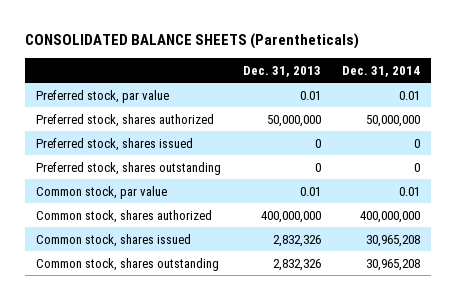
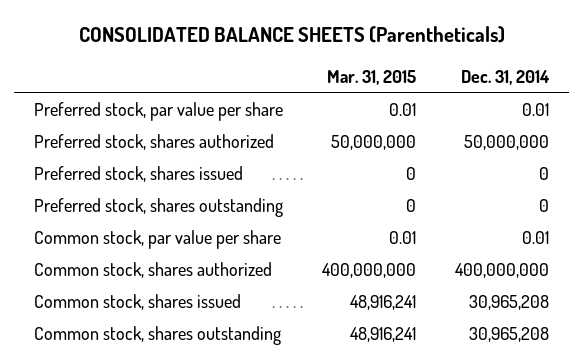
[242,65,321,77] Dec. 31, 2013 -> none
none -> [327,69,417,85] Mar. 31, 2015
[36,89,170,103] Preferred stock, par value -> [34,101,284,121] Preferred stock, par value per share
[36,185,168,199] Common stock, par value -> [34,229,282,249] Common stock, par value per share

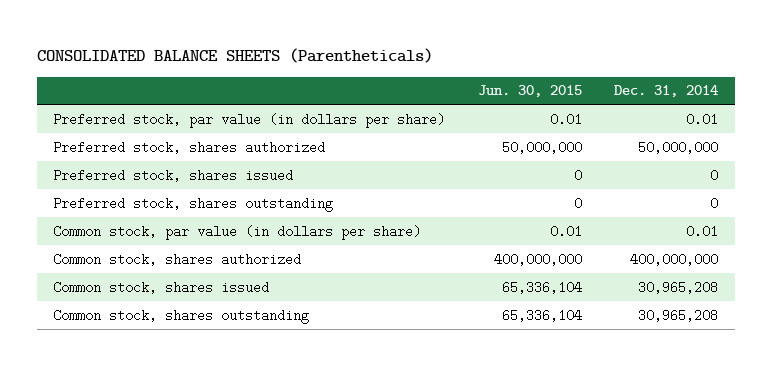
[327,69,417,85] Mar. 31, 2015 -> none
none -> [477,85,582,98] Jun. 30, 2015
[34,101,284,121] Preferred stock, par value per share -> [53,112,446,128] Preferred stock, par value (in dollars per share)
[34,229,282,249] Common stock, par value per share -> [53,224,422,240] Common stock, par value (in dollars per share)

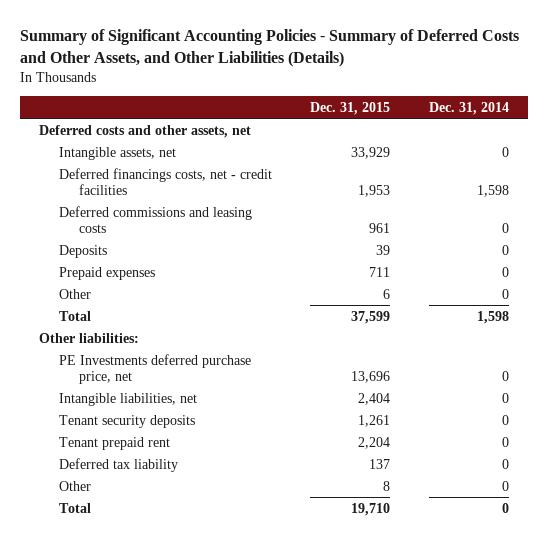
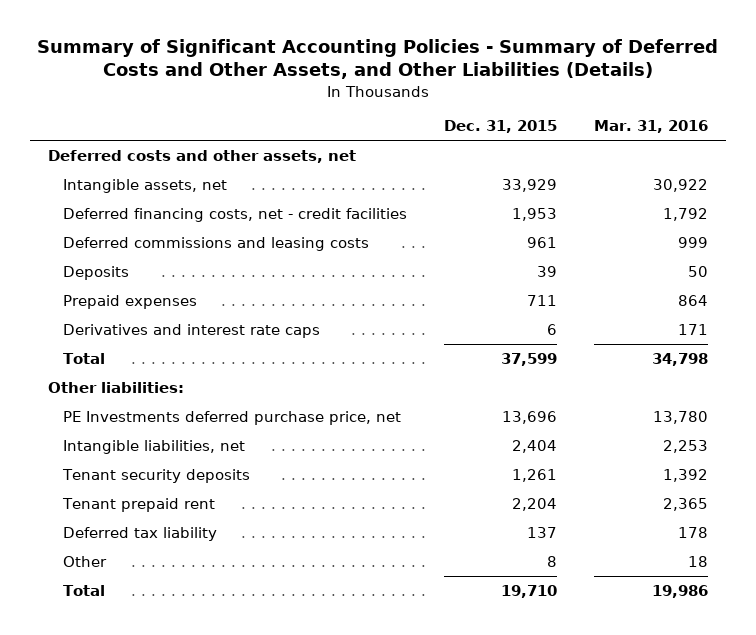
[428,101,509,115] Dec. 31, 2014 -> none
none -> [593,120,708,134] Mar. 31, 2016
[59,167,273,195] Deferred financings costs, net - credit facilities -> [63,207,408,222] Deferred financing costs, net - credit facilities
[59,288,92,299] Other -> [63,323,321,338] Derivatives and interest rate caps

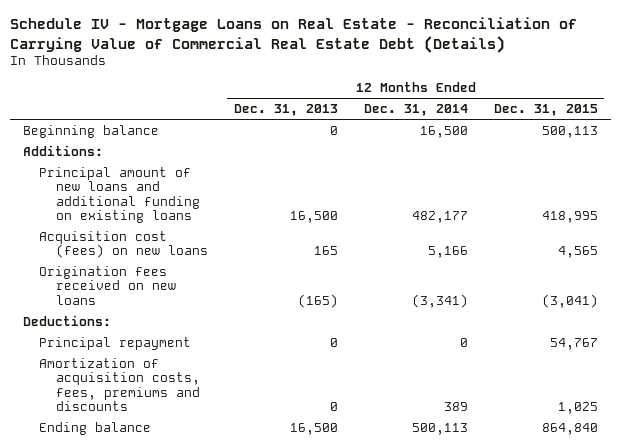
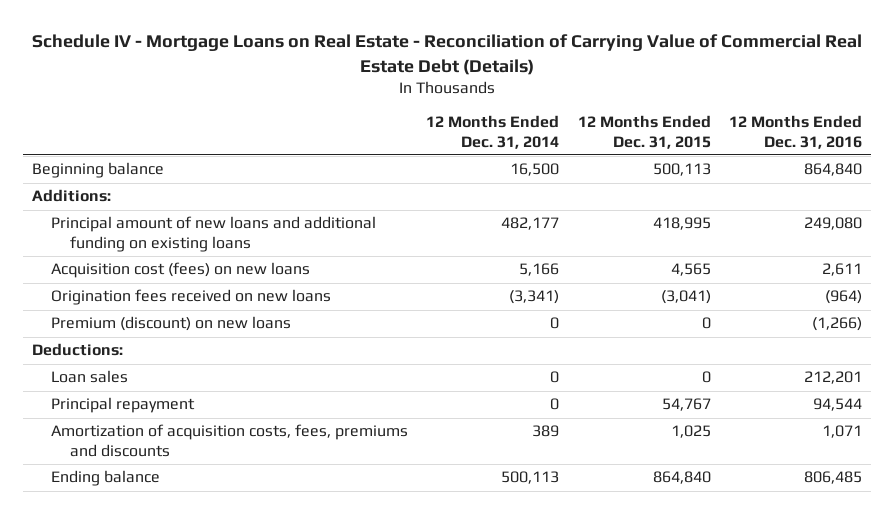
[233,104,338,117] Dec. 31, 2013 -> none
none -> [729,115,863,149] 12 Months Ended Dec. 31, 2016
none -> [51,316,292,332] Premium (discount) on new loans
none -> [51,370,129,384] Loan sales

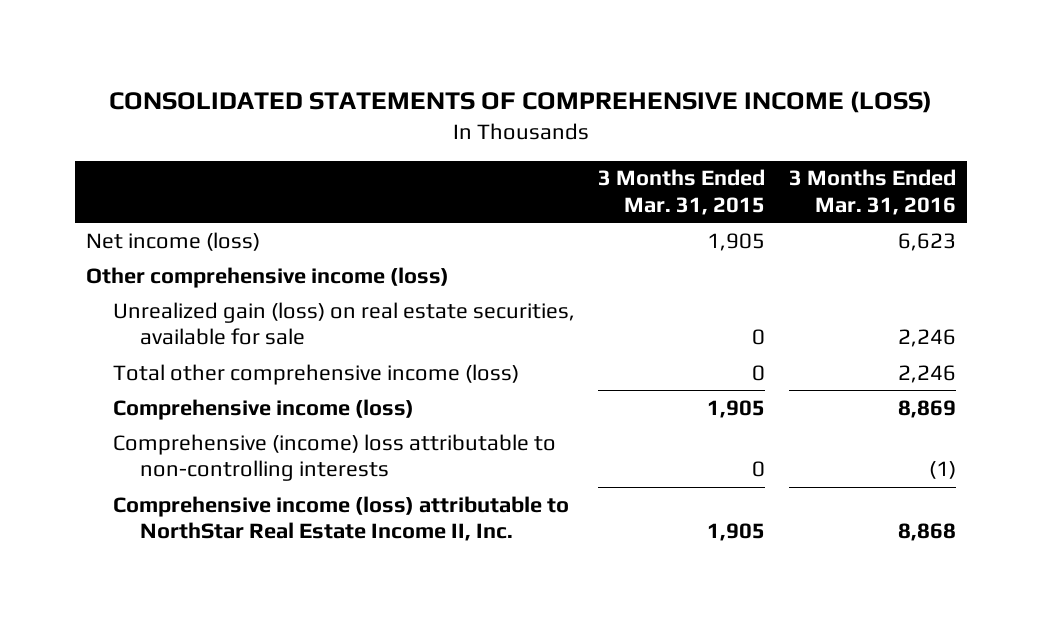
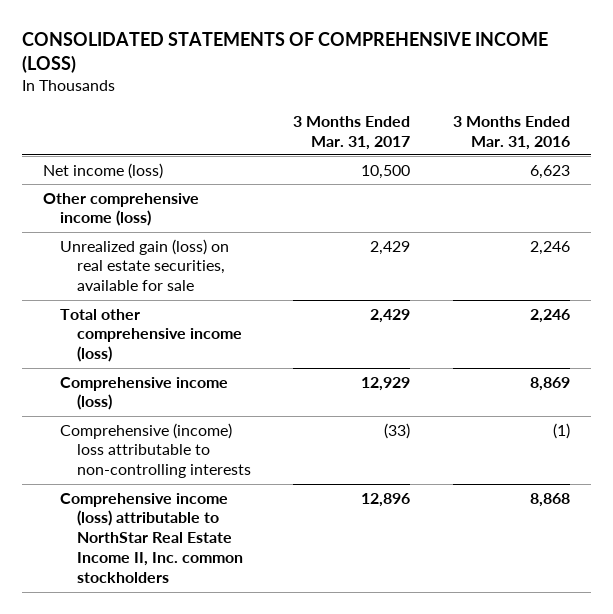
[598,169,766,215] 3 Months Ended Mar. 31, 2015 -> none
none -> [293,115,411,150] 3 Months Ended Mar. 31, 2017
[113,495,570,542] Comprehensive income (loss) attributable to NorthStar Real Estate Income II, Inc. -> [59,492,243,584] Comprehensive income (loss) attributable to NorthStar Real Estate Income II, Inc. common stockholders

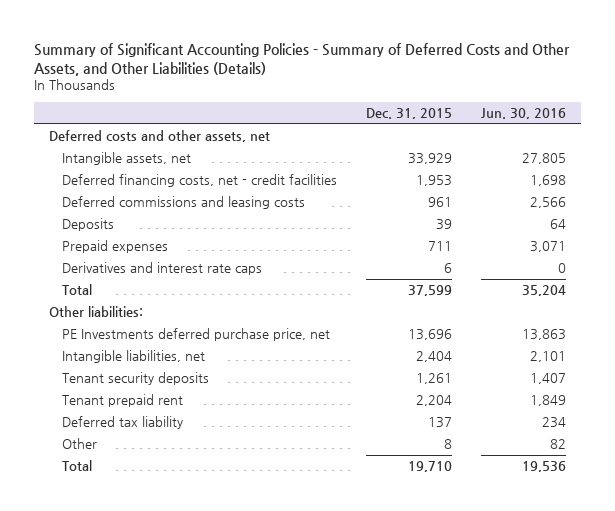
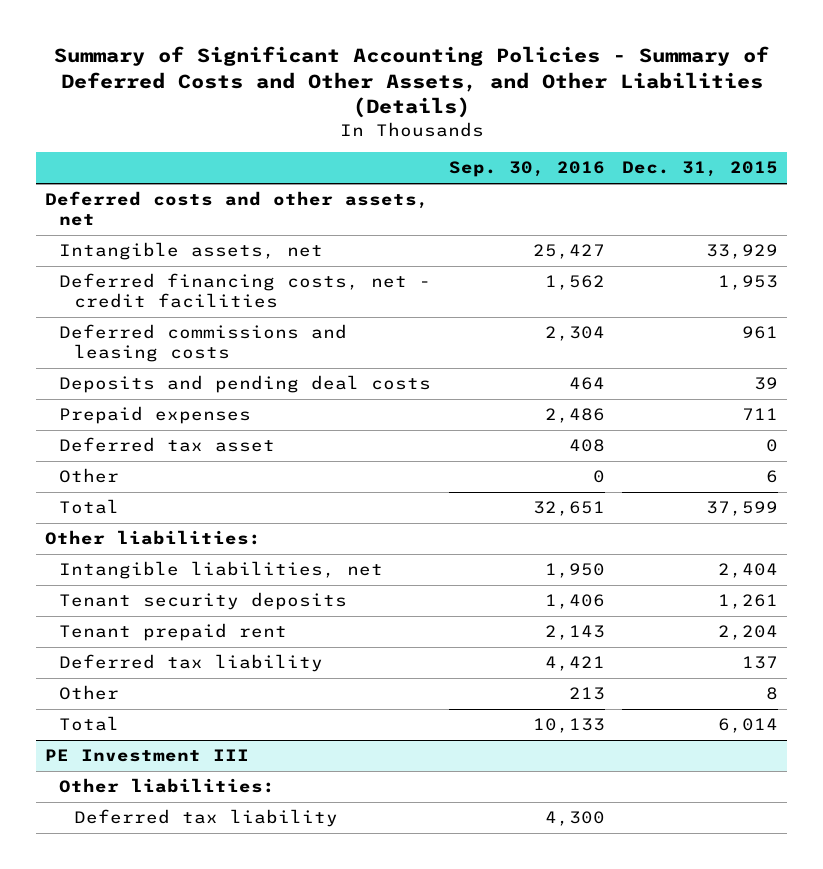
[481,108,567,120] Jun. 30, 2016 -> none
none -> [448,161,605,178] Sep. 30, 2016
[61,218,114,232] Deposits -> [59,375,432,394] Deposits and pending deal costs
none -> [59,437,276,453] Deferred tax asset
[61,262,262,276] Derivatives and interest rate caps -> [59,468,120,484] Other
[61,328,330,342] PE Investments deferred purchase price, net -> none
[408,461,453,473] 19,710 -> [718,718,779,734] 6,014
none -> [44,749,249,763] PE Investment III
none -> [59,778,276,794] Other liabilities:
none -> [73,809,338,828] Deferred tax liability

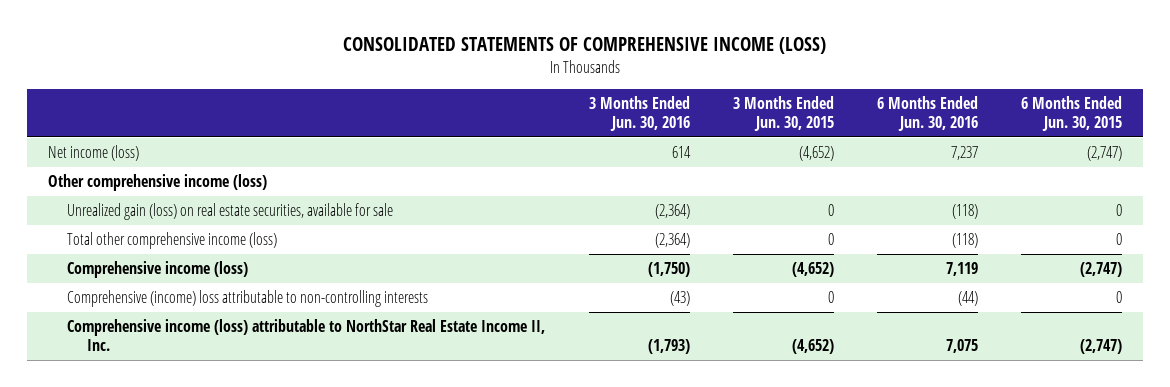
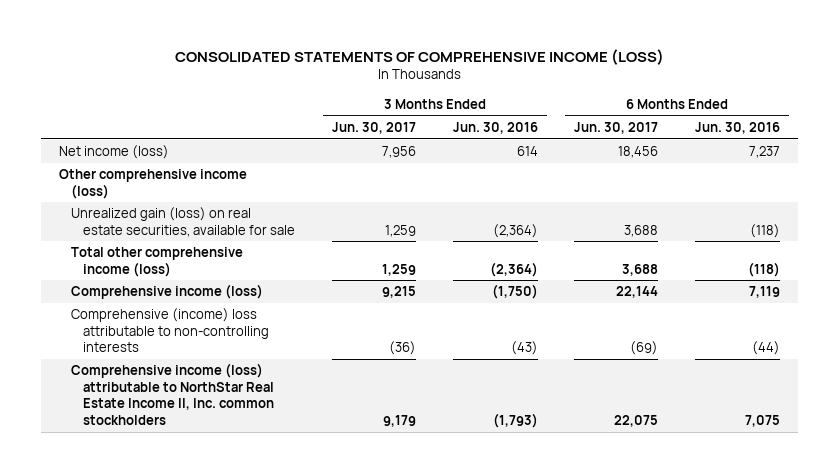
[732,96,834,132] 3 Months Ended Jun. 30, 2015 -> none
[1020,96,1122,132] 6 Months Ended Jun. 30, 2015 -> none
none -> [331,121,416,134] Jun. 30, 2017
none -> [574,121,659,134] Jun. 30, 2017
[67,318,546,352] Comprehensive income (loss) attributable to NorthStar Real Estate Income II, Inc. -> [71,363,275,425] Comprehensive income (loss) attributable to NorthStar Real Estate Income II, Inc. common stockholders

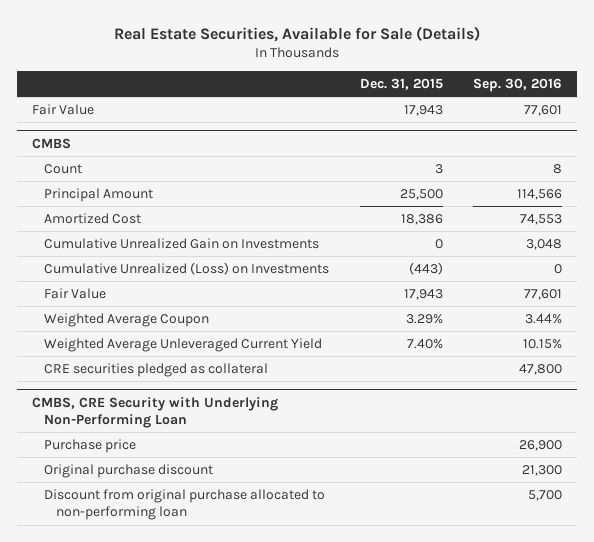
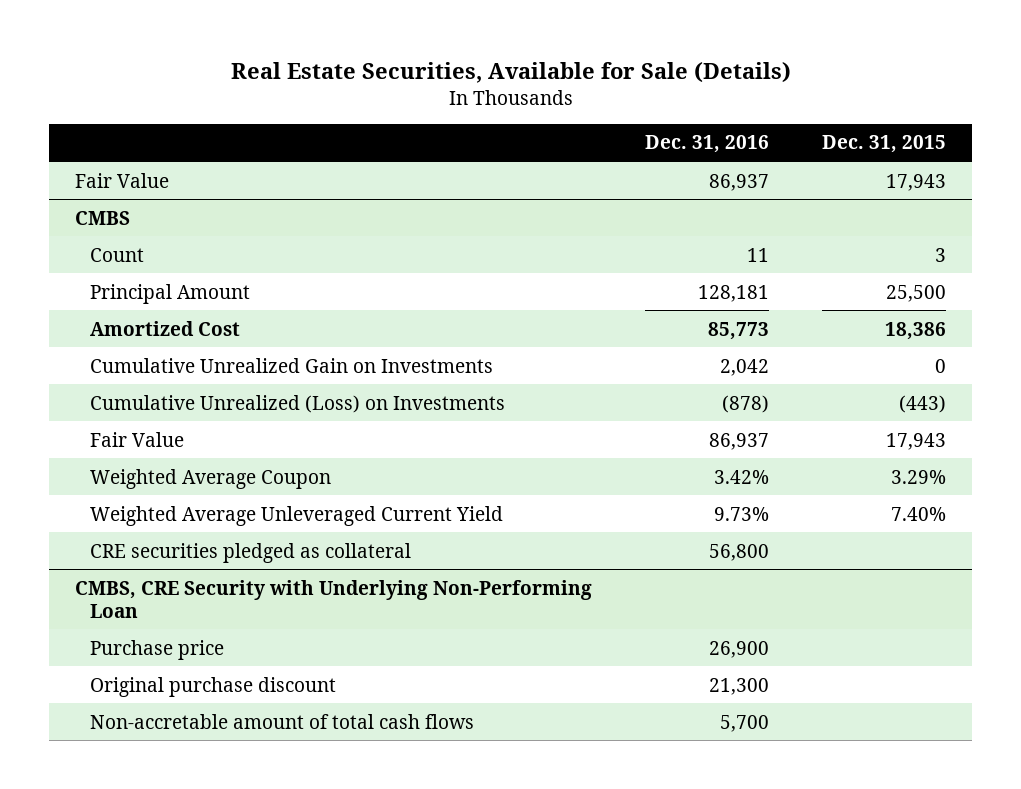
[472,77,562,92] Sep. 30, 2016 -> none
none -> [645,135,770,154] Dec. 31, 2016
[44,488,326,521] Discount from original purchase allocated to non-performing loan -> [90,713,475,729] Non-accretable amount of total cash flows

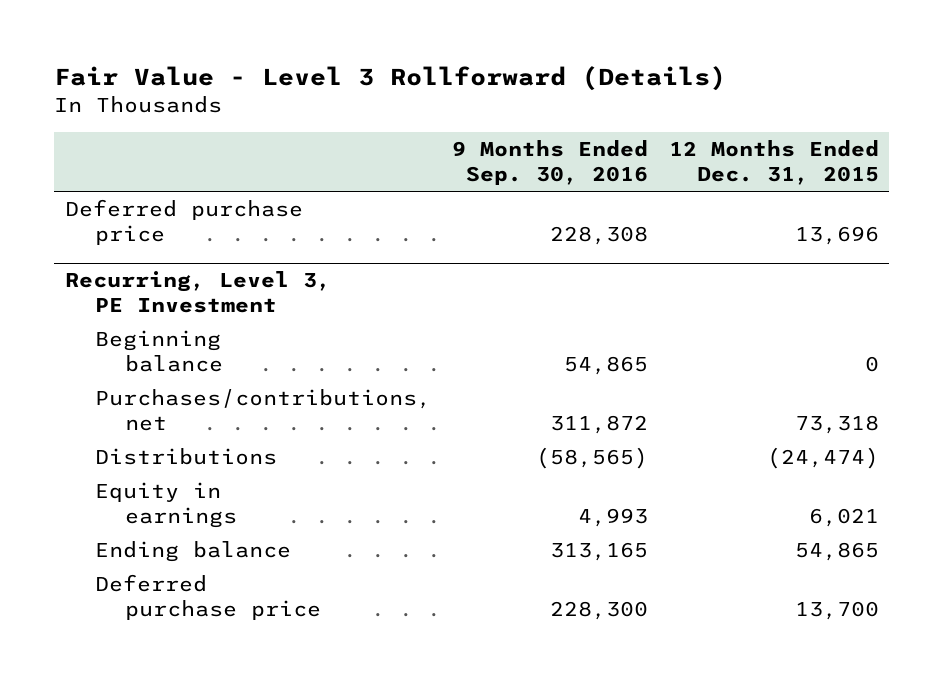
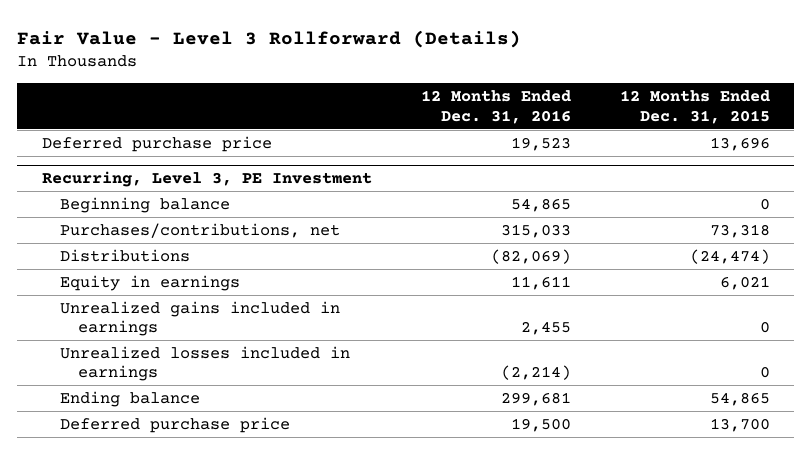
[451,140,648,186] 9 Months Ended Sep. 30, 2016 -> none
none -> [420,90,571,124] 12 Months Ended Dec. 31, 2016
none -> [60,300,341,337] Unrealized gains included in earnings
none -> [60,345,351,382] Unrealized losses included in earnings

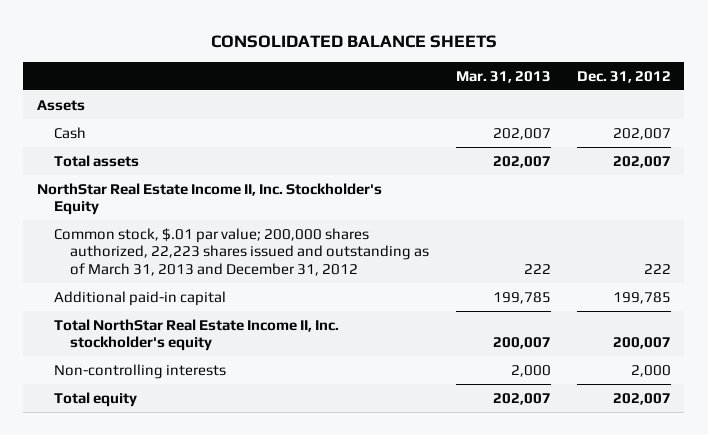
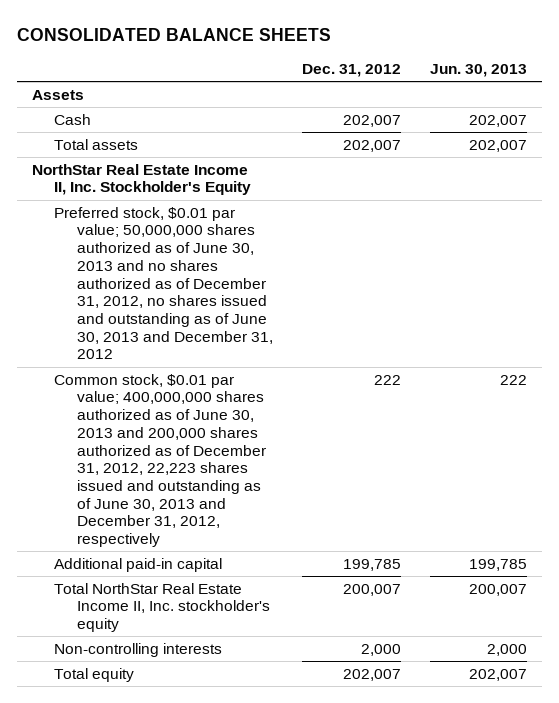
[455,70,551,83] Mar. 31, 2013 -> none
none -> [429,64,527,78] Jun. 30, 2013
none -> [54,206,273,360] Preferred stock, $0.01 par value; 50,000,000 shares authorized as of June 30, 2013 and no shares authorized as of December 31, 2012, no shares issued and outstanding as of June 30, 2013 and December 31, 2012
[53,227,430,276] Common stock, $.01 par value; 200,000 shares authorized, 22,223 shares issued and outstanding as of March 31, 2013 and December 31, 2012 -> [54,373,266,548] Common stock, $0.01 par value; 400,000,000 shares authorized as of June 30, 2013 and 200,000 shares authorized as of December 31, 2012, 22,223 shares issued and outstanding as of June 30, 2013 and December 31, 2012, respectively

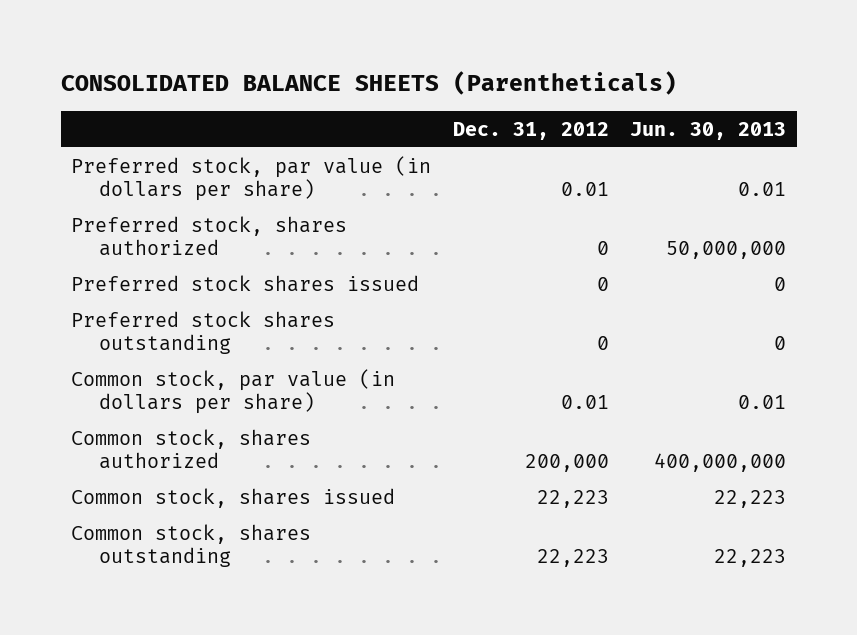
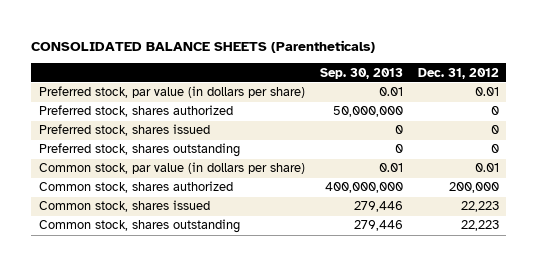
[630,121,787,140] Jun. 30, 2013 -> none
none -> [319,67,403,79] Sep. 30, 2013
[71,274,420,292] Preferred stock shares issued -> [38,124,210,137] Preferred stock, shares issued
[71,310,336,354] Preferred stock shares outstanding -> [38,143,240,158] Preferred stock, shares outstanding

